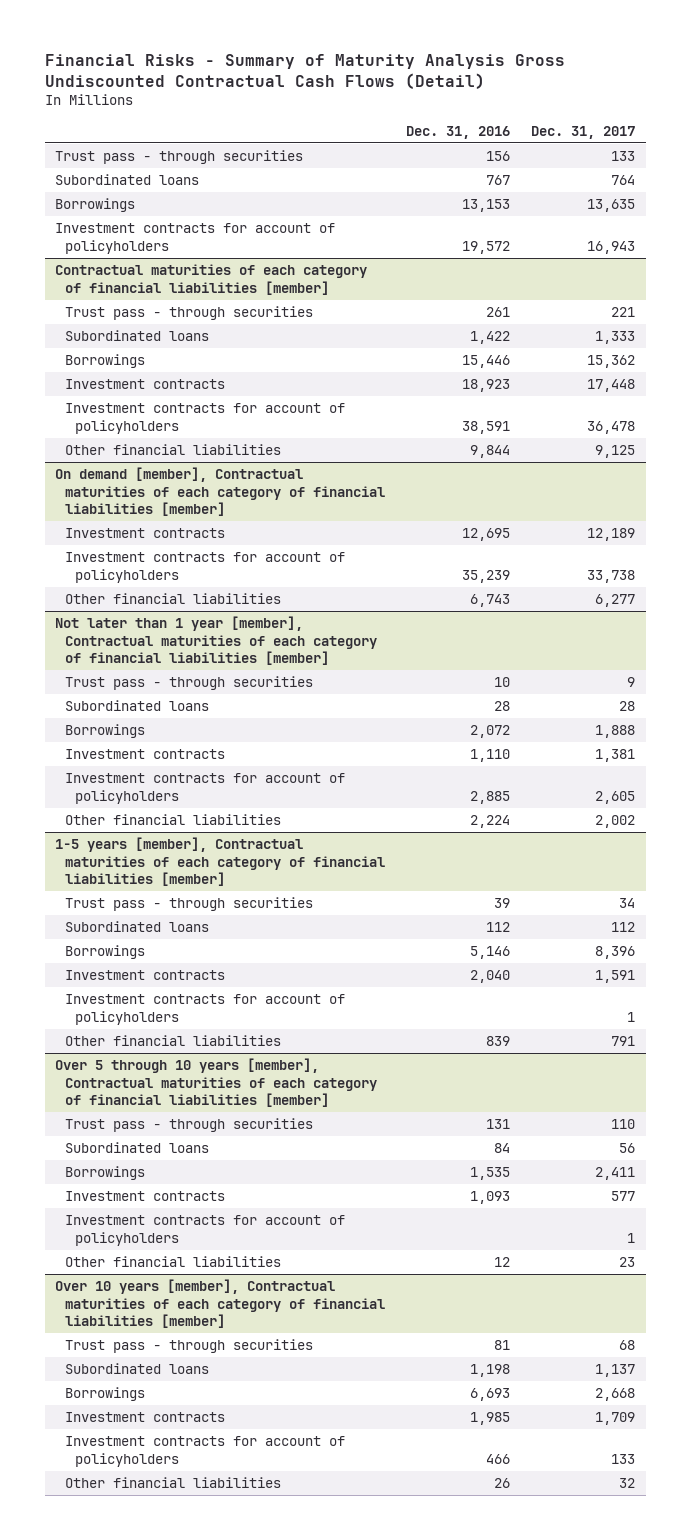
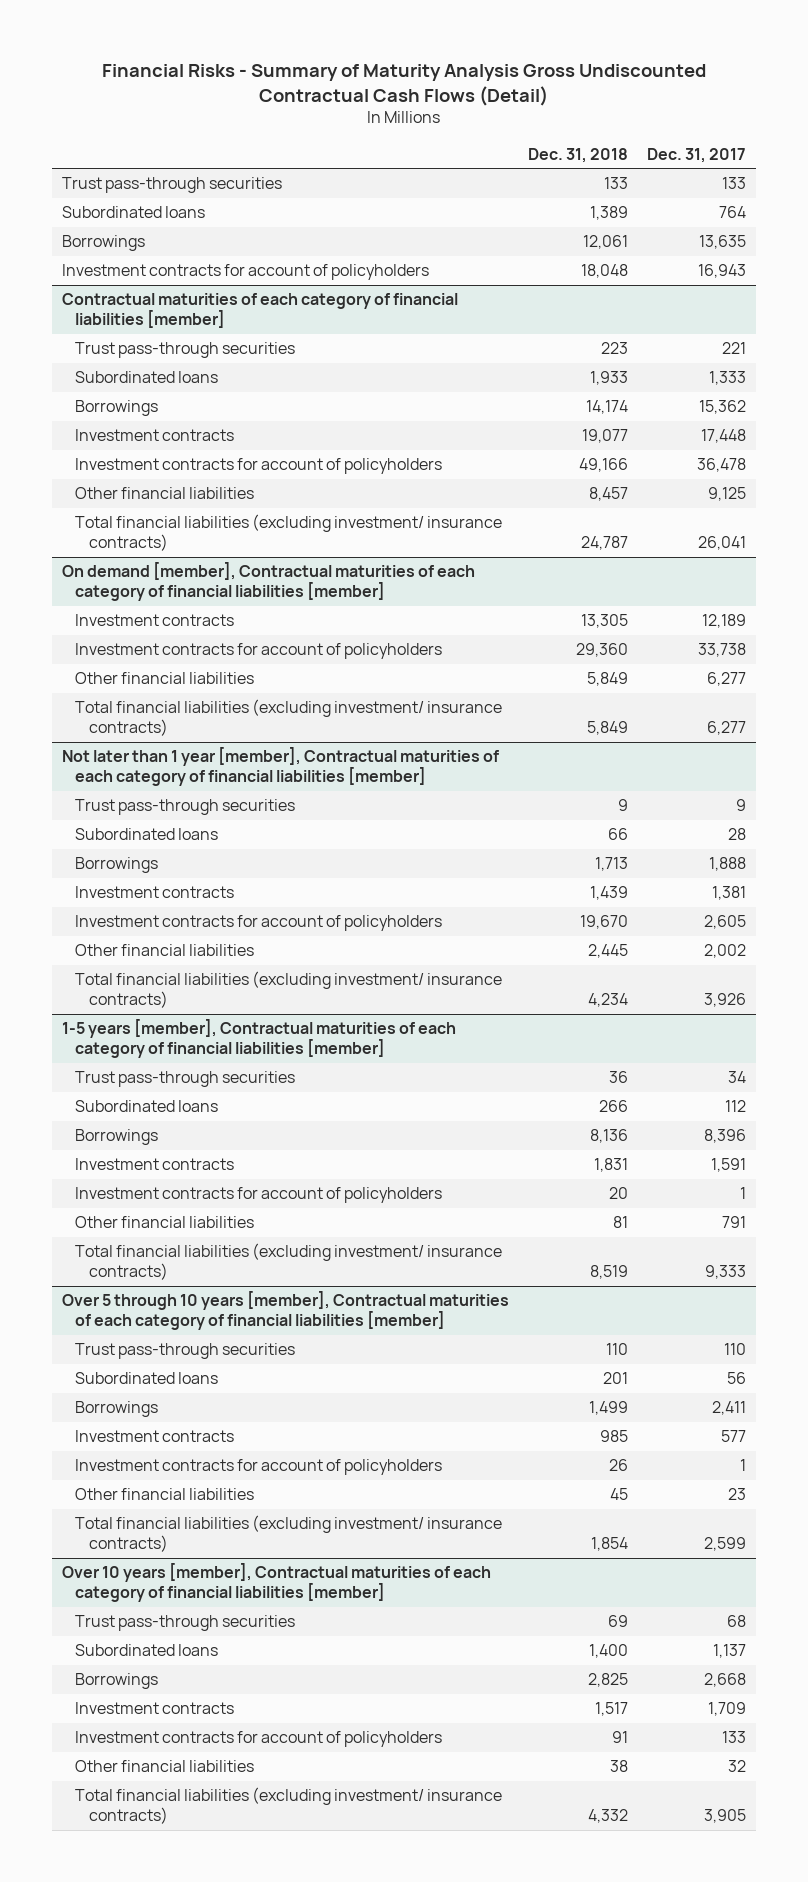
[406,125,511,139] Dec. 31, 2016 -> none
none -> [527,147,628,163] Dec. 31, 2018
[55,150,304,165] Trust pass - through securities -> [61,177,282,194] Trust pass-through securities
[65,306,314,321] Trust pass - through securities -> [75,342,296,359] Trust pass-through securities
none -> [75,514,503,552] Total financial liabilities (excluding investment/ insurance contracts)
none -> [75,699,503,737] Total financial liabilities (excluding investment/ insurance contracts)
[65,676,314,691] Trust pass - through securities -> [75,799,296,816] Trust pass-through securities
none -> [75,971,503,1009] Total financial liabilities (excluding investment/ insurance contracts)
[65,897,314,912] Trust pass - through securities -> [75,1071,296,1088] Trust pass-through securities
none -> [75,1243,503,1281] Total financial liabilities (excluding investment/ insurance contracts)
[65,1118,314,1133] Trust pass - through securities -> [75,1343,296,1360] Trust pass-through securities
none -> [75,1515,503,1553] Total financial liabilities (excluding investment/ insurance contracts)
[65,1339,314,1354] Trust pass - through securities -> [75,1615,296,1632] Trust pass-through securities
none -> [75,1787,503,1825] Total financial liabilities (excluding investment/ insurance contracts)

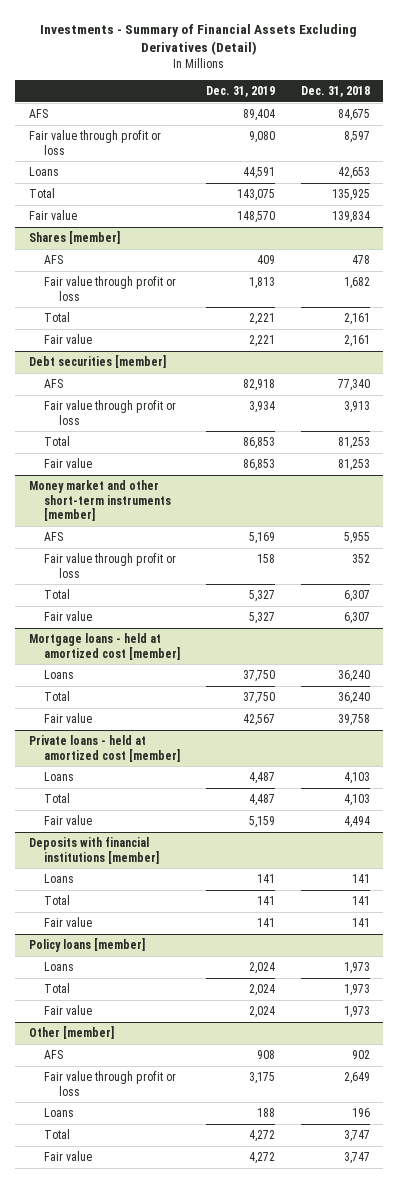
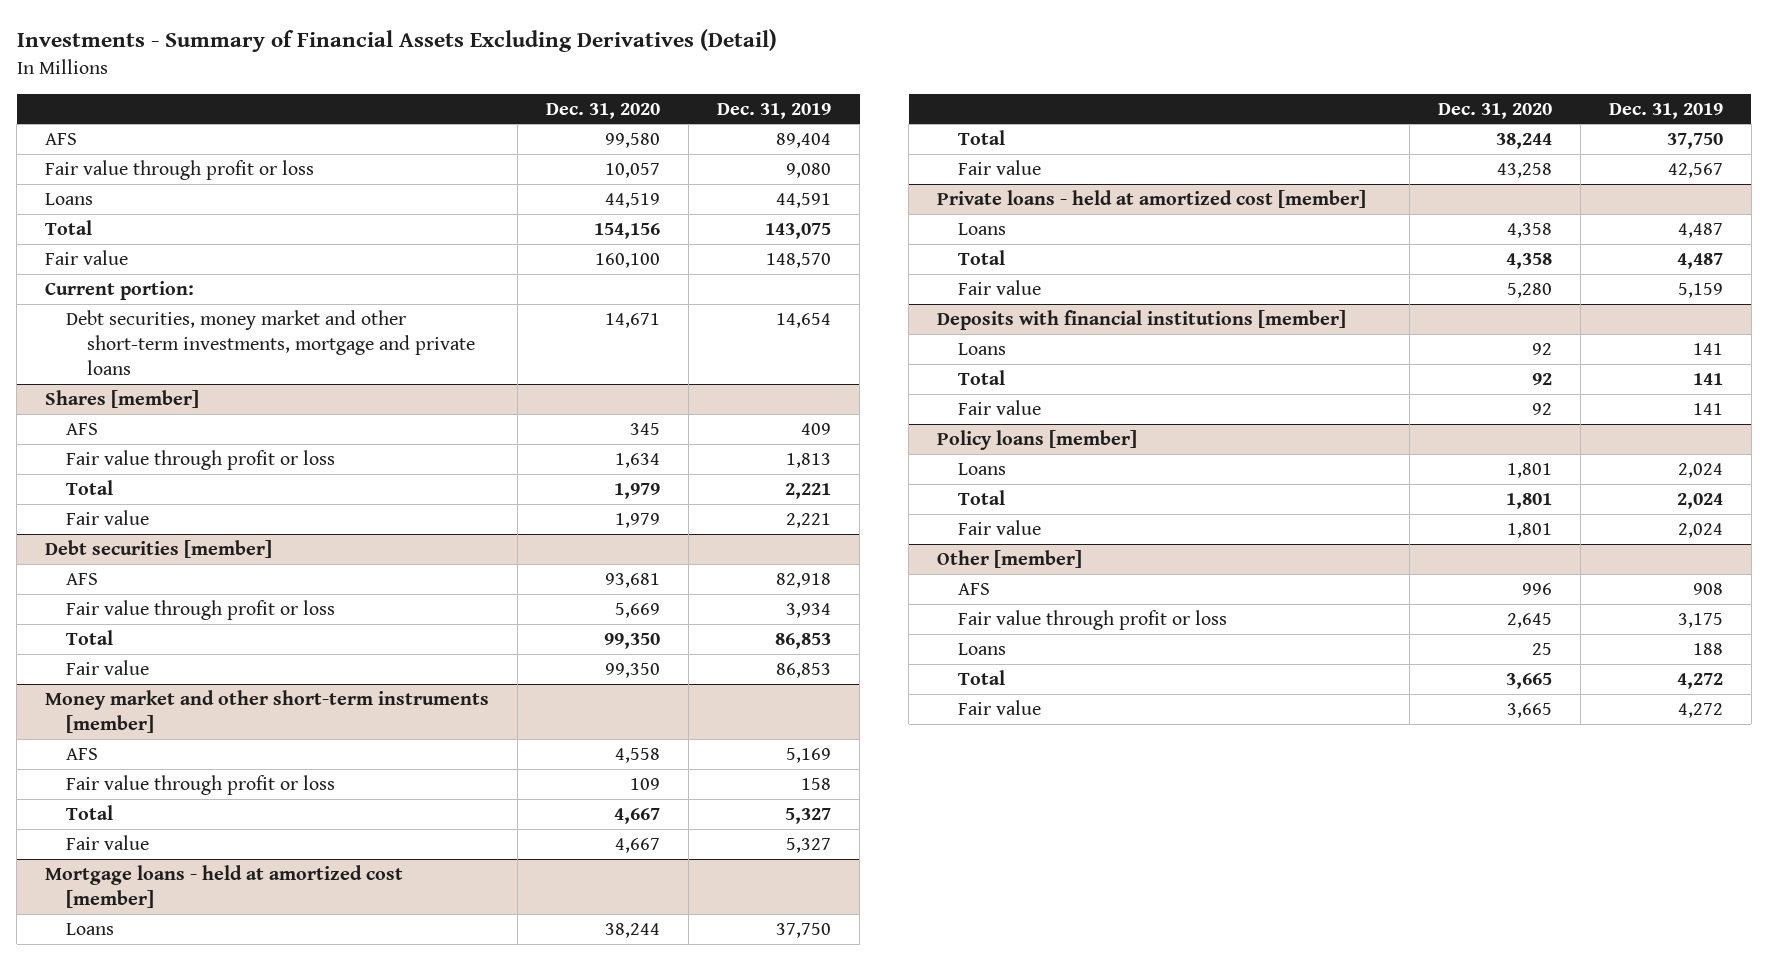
[300,85,370,97] Dec. 31, 2018 -> none
none -> [546,102,661,119] Dec. 31, 2020
none -> [45,280,195,300] Current portion:
none -> [66,309,475,375] Debt securities, money market and other short-term investments, mortgage and private loans

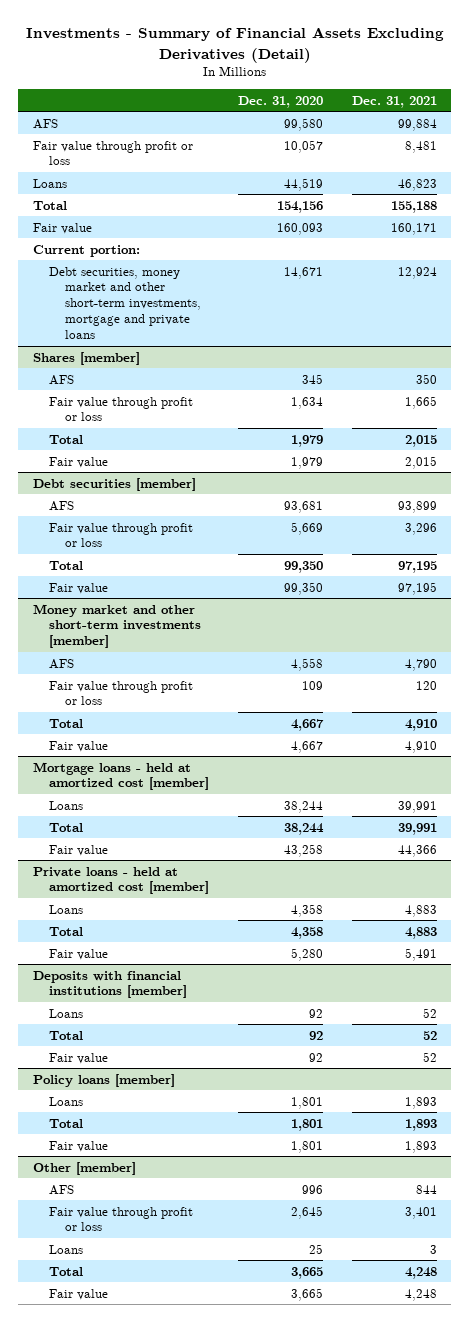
[717,102,832,119] Dec. 31, 2019 -> none
none -> [351,95,437,108] Dec. 31, 2021
[595,252,661,268] 160,100 -> [276,222,323,235] 160,093
[45,689,490,733] Money market and other short-term instruments [member] -> [32,603,201,649] Money market and other short-term investments [member]

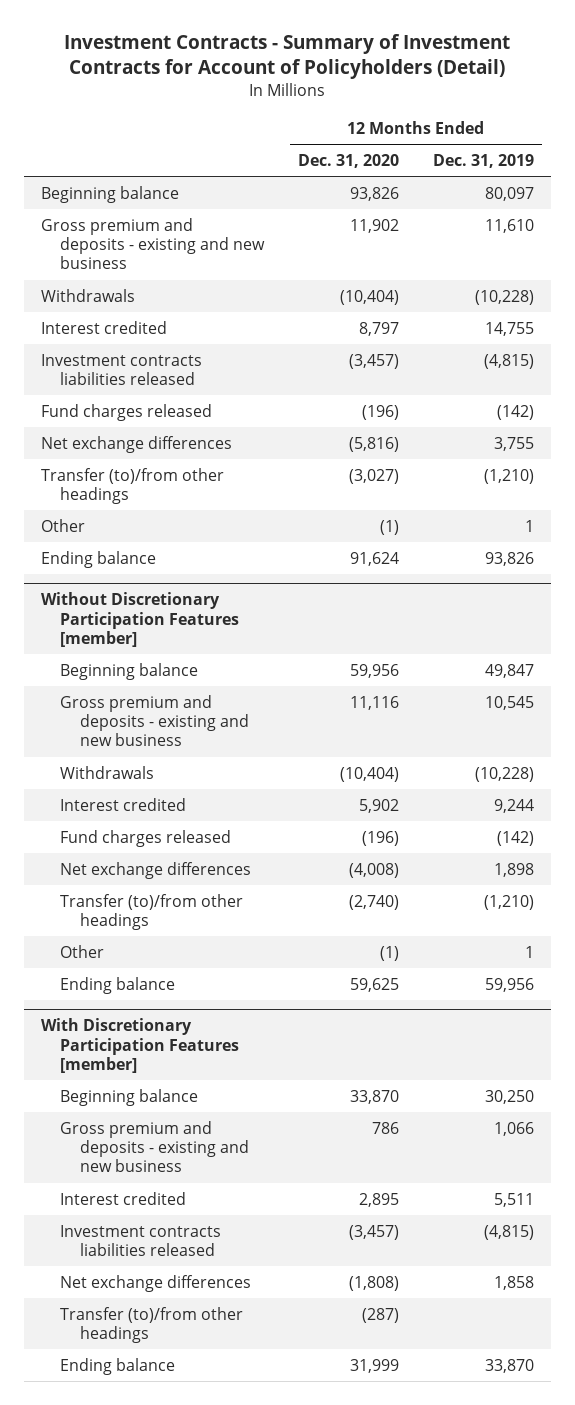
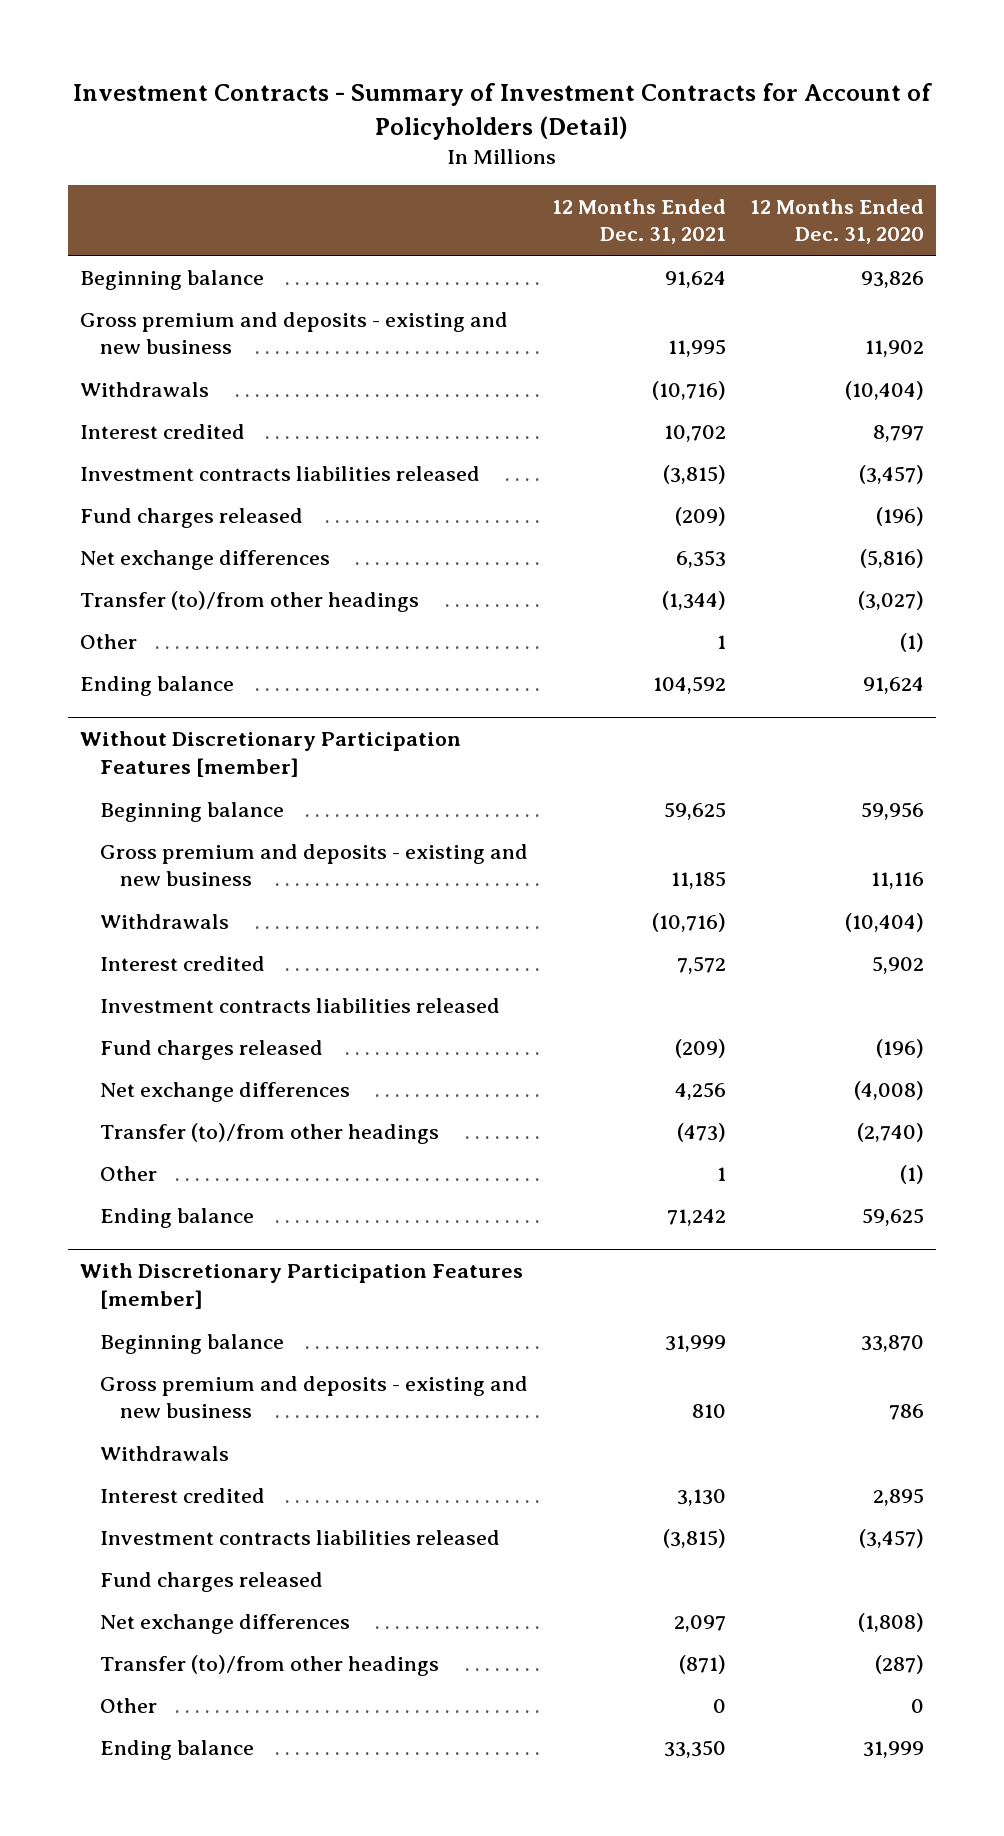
[432,153,534,168] Dec. 31, 2019 -> none
none -> [552,198,727,245] 12 Months Ended Dec. 31, 2021
none -> [100,997,501,1013] Investment contracts liabilities released
none -> [100,1445,230,1461] Withdrawals
none -> [100,1571,324,1592] Fund charges released
none -> [100,1697,158,1713] Other

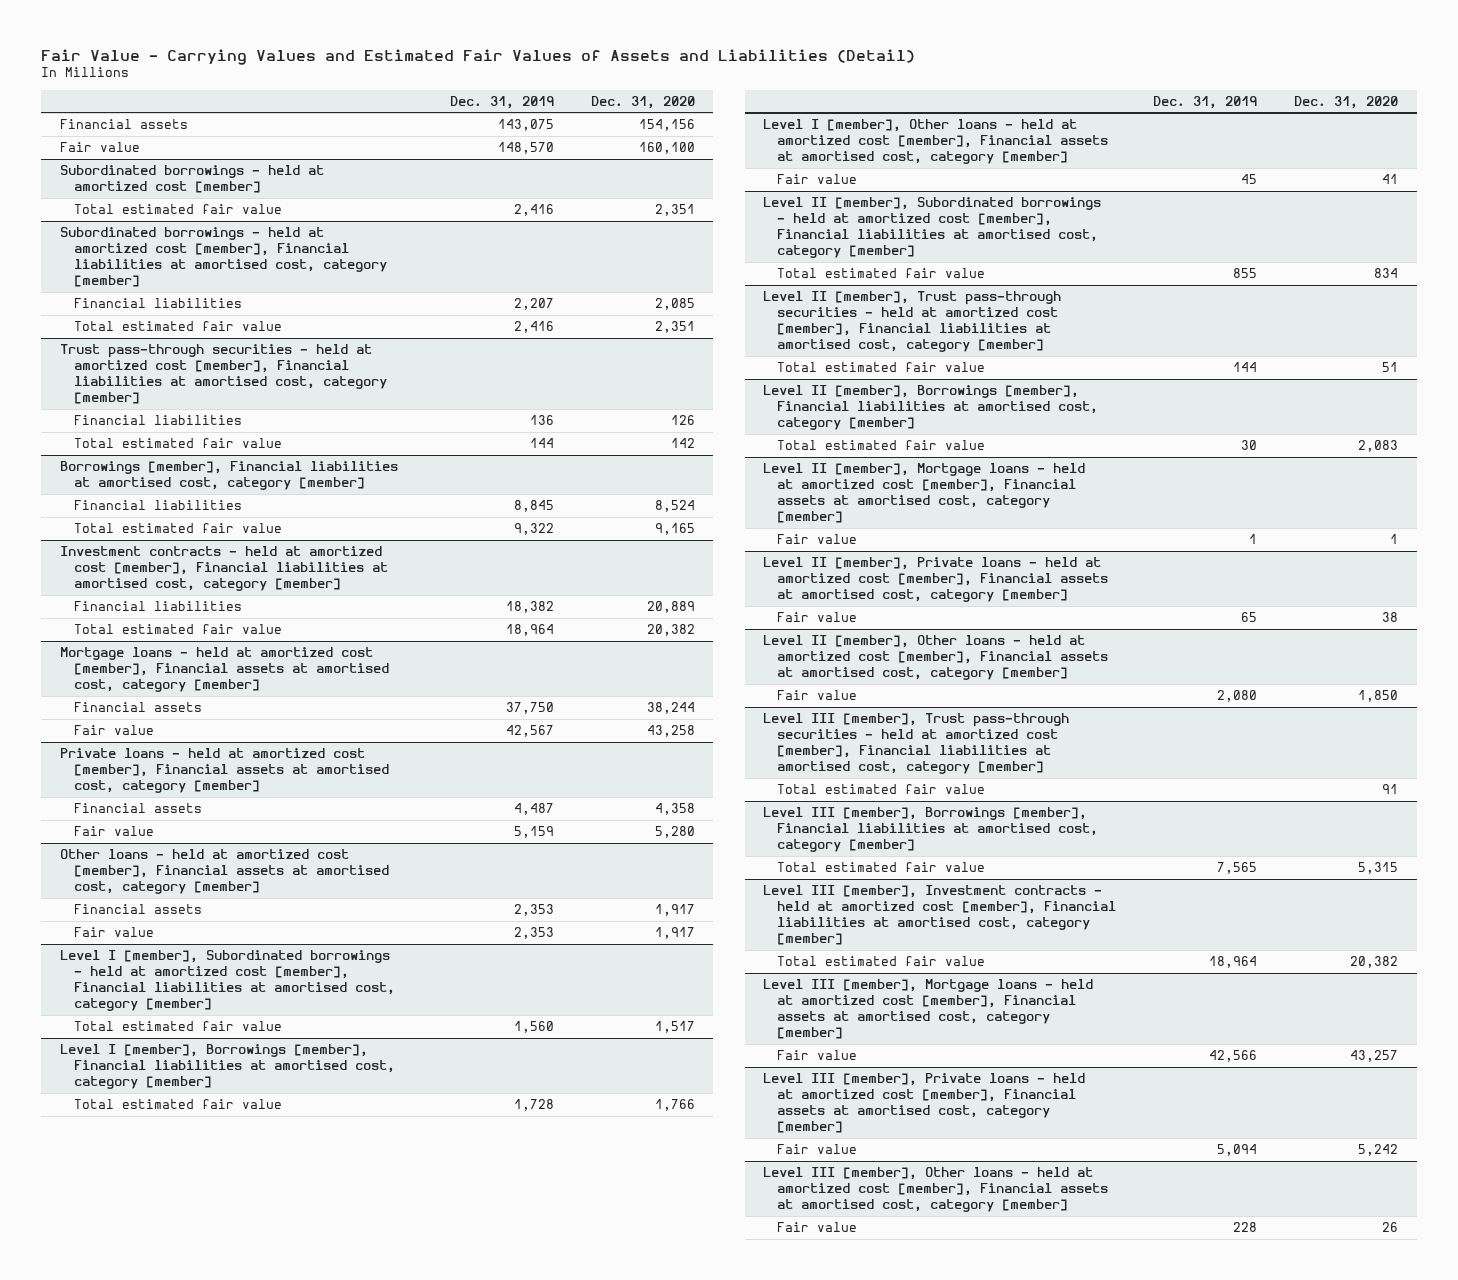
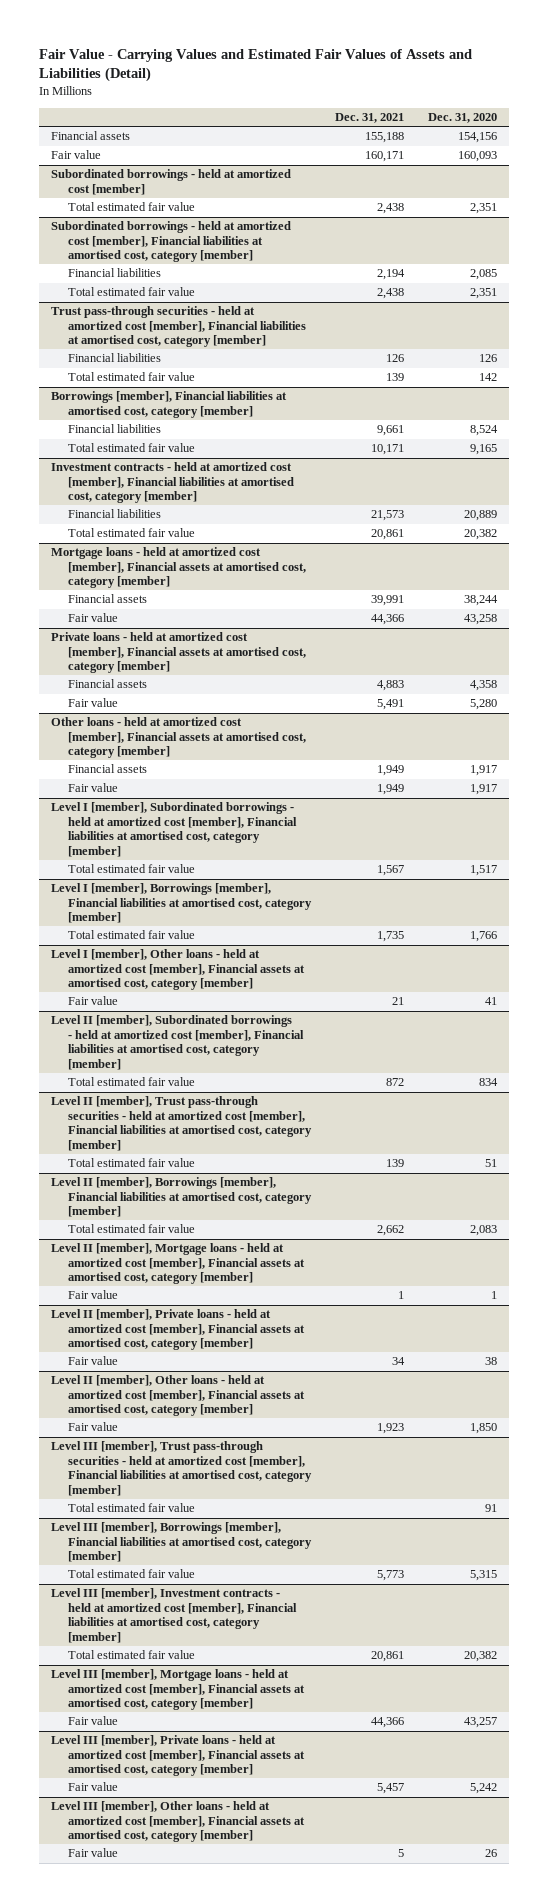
[449,95,554,109] Dec. 31, 2019 -> none
none -> [334,113,404,124] Dec. 31, 2021
[638,142,695,155] 160,100 -> [457,151,497,163] 160,093

